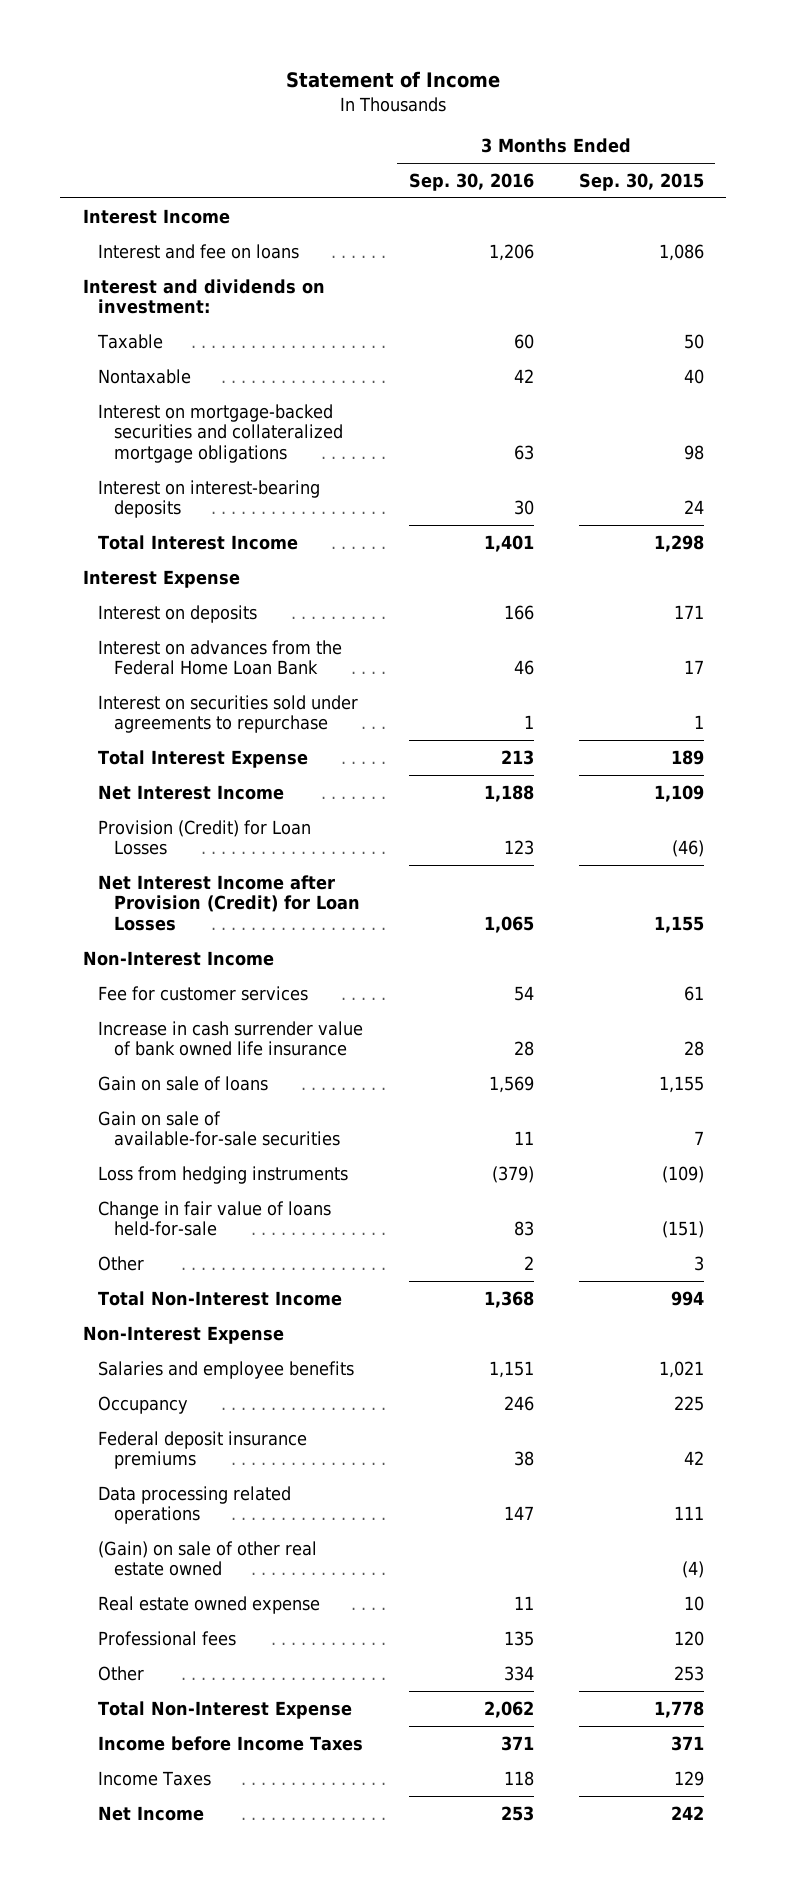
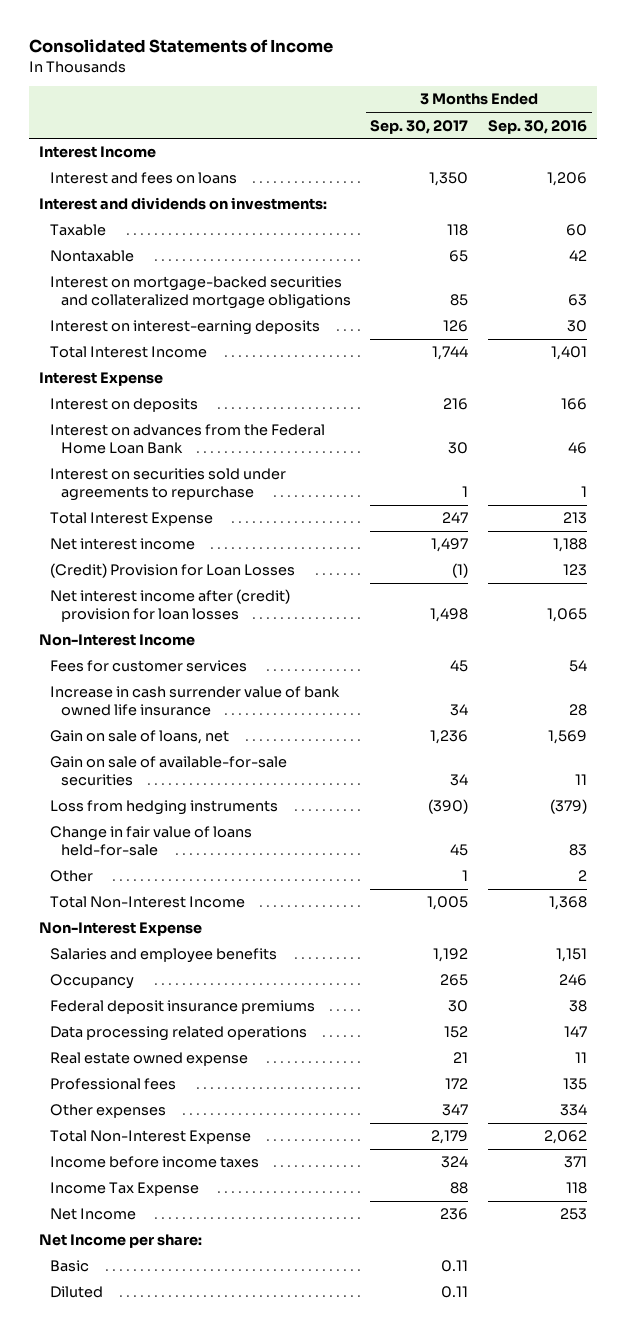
[286,71,501,89] Statement of Income -> [29,38,334,53] Consolidated Statements of Income
[578,172,704,191] Sep. 30, 2015 -> none
none -> [370,119,469,134] Sep. 30, 2017
[98,243,300,259] Interest and fee on loans -> [49,172,237,185] Interest and fees on loans
[82,278,325,315] Interest and dividends on investment: -> [39,197,328,211] Interest and dividends on investments:
[98,479,321,519] Interest on interest-bearing deposits -> [49,320,320,336] Interest on interest-earning deposits
[98,784,285,800] Net Interest Income -> [49,538,195,551] Net interest income
[98,819,312,856] Provision (Credit) for Loan Losses -> [49,563,295,579] (Credit) Provision for Loan Losses
[98,874,360,932] Net Interest Income after Provision (Credit) for Loan Losses -> [49,589,290,623] Net interest income after (credit) provision for loan losses
[98,985,309,1001] Fee for customer services -> [49,660,247,673] Fees for customer services
[98,1075,269,1091] Gain on sale of loans -> [49,730,229,745] Gain on sale of loans, net
[98,1540,318,1577] (Gain) on sale of other real estate owned -> none
[98,1665,145,1681] Other -> [49,1104,166,1119] Other expenses
[98,1735,364,1751] Income before Income Taxes -> [49,1156,259,1169] Income before income taxes
[98,1770,212,1786] Income Taxes -> [49,1182,199,1197] Income Tax Expense
none -> [39,1234,203,1249] Net Income per share:
none -> [49,1260,89,1273] Basic
none -> [49,1286,103,1299] Diluted

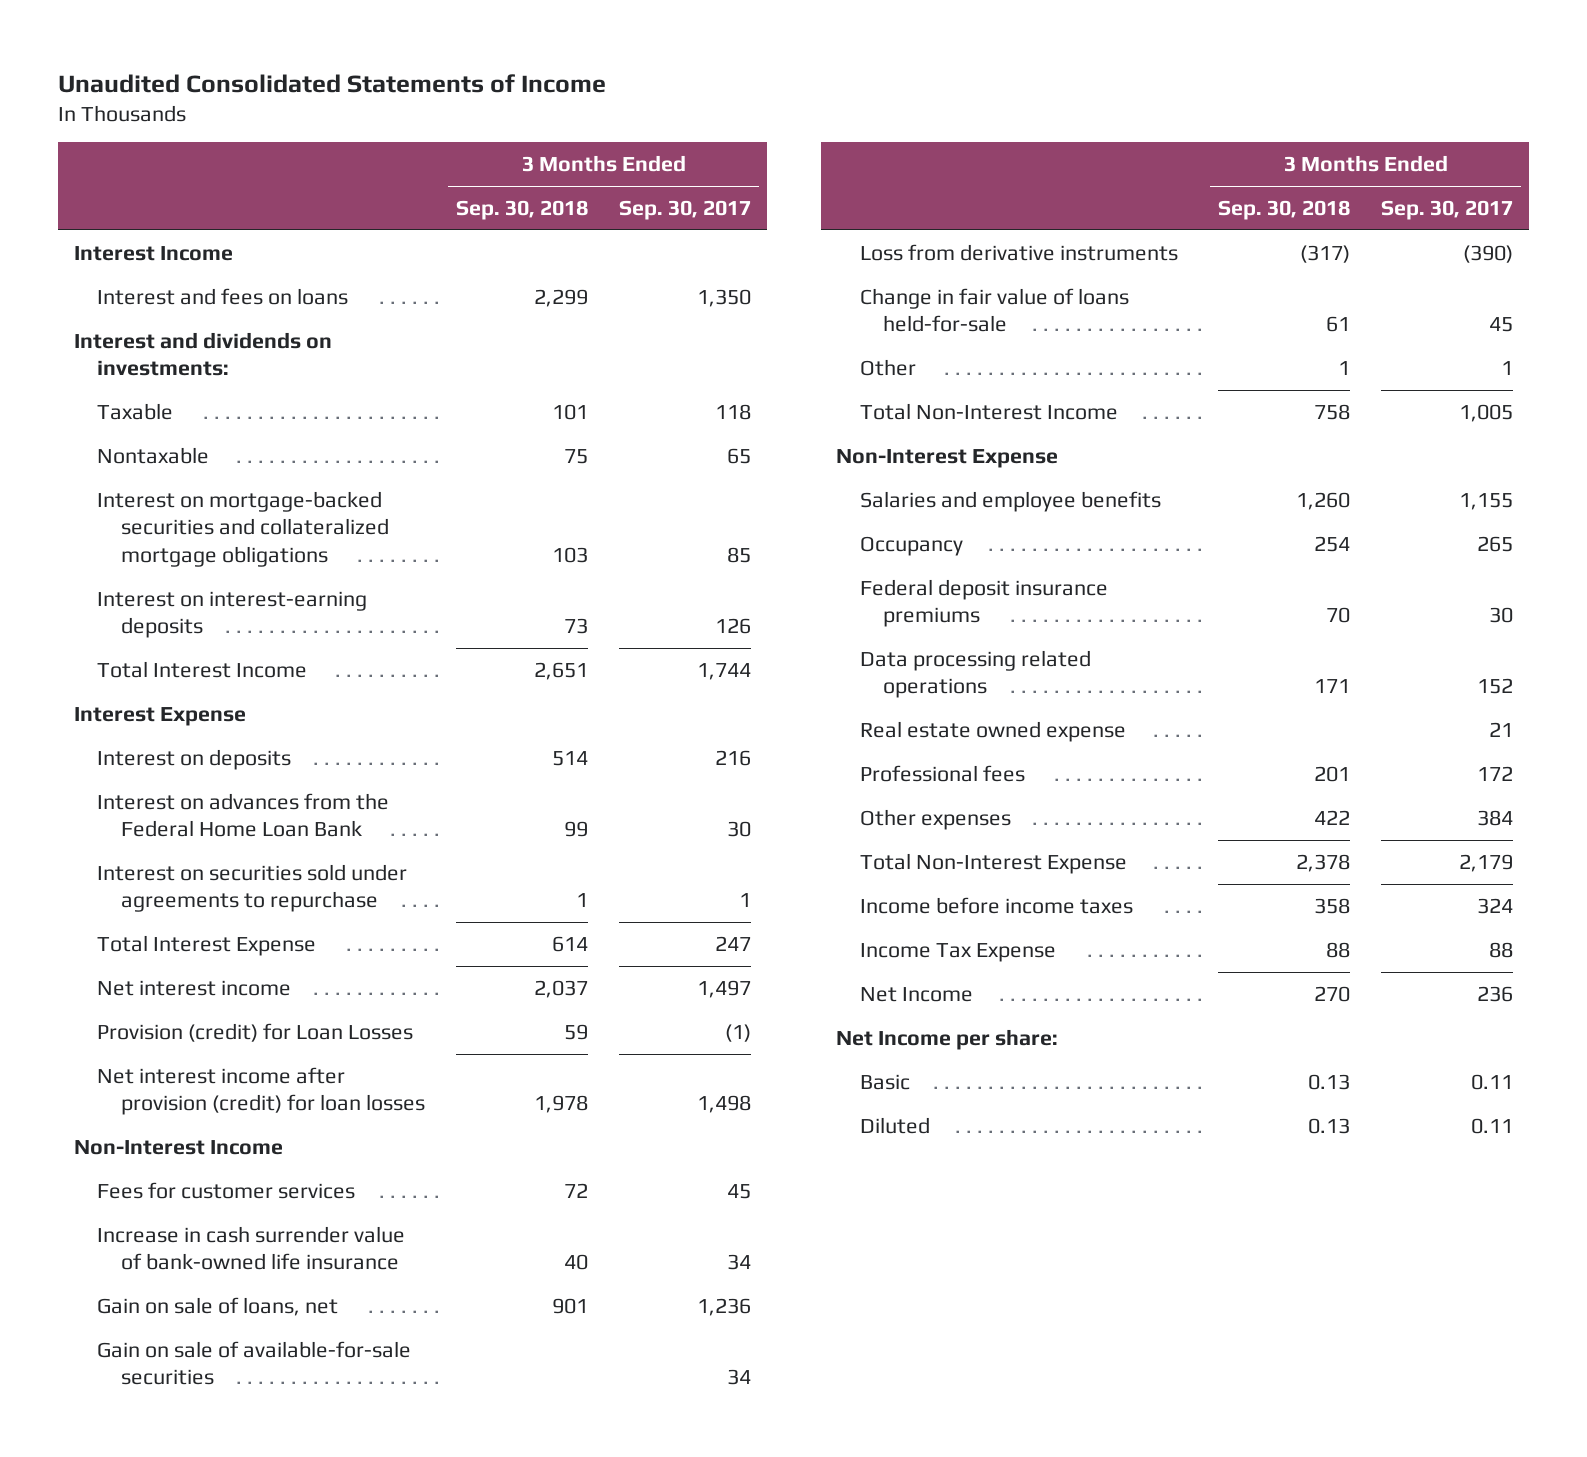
[29,38,334,53] Consolidated Statements of Income -> [58,73,607,93] Unaudited Consolidated Statements of Income
[487,119,587,134] Sep. 30, 2016 -> none
none -> [455,200,588,221] Sep. 30, 2018
[49,563,295,579] (Credit) Provision for Loan Losses -> [97,1022,414,1042] Provision (credit) for Loan Losses
[49,589,290,623] Net interest income after (credit) provision for loan losses -> [97,1066,425,1116] Net interest income after provision (credit) for loan losses
[49,686,340,717] Increase in cash surrender value of bank owned life insurance -> [97,1225,406,1271] Increase in cash surrender value of bank-owned life insurance
[49,800,278,816] Loss from hedging instruments -> [859,243,1178,261] Loss from derivative instruments
[433,948,469,963] 1,192 -> [1459,492,1514,510] 1,155
[442,1104,469,1117] 347 -> [1477,809,1514,826] 384

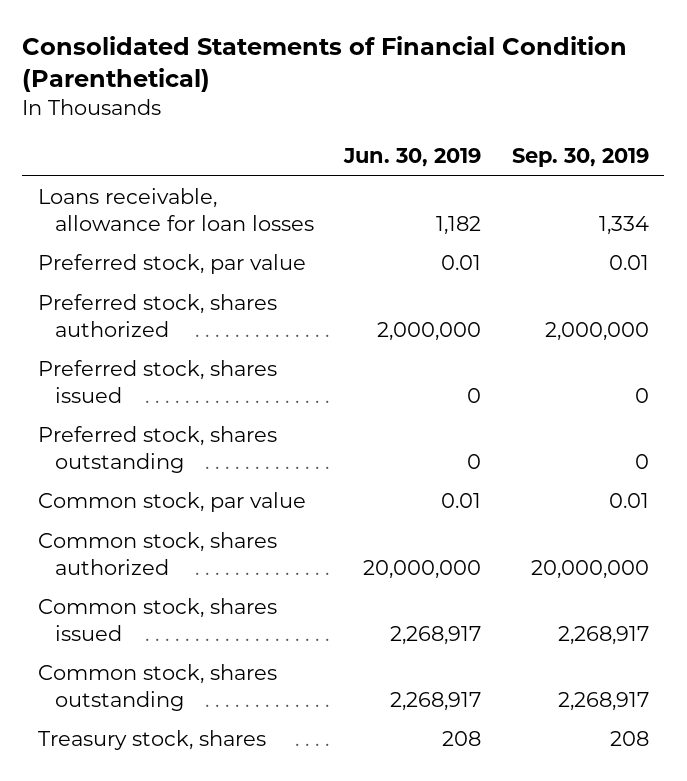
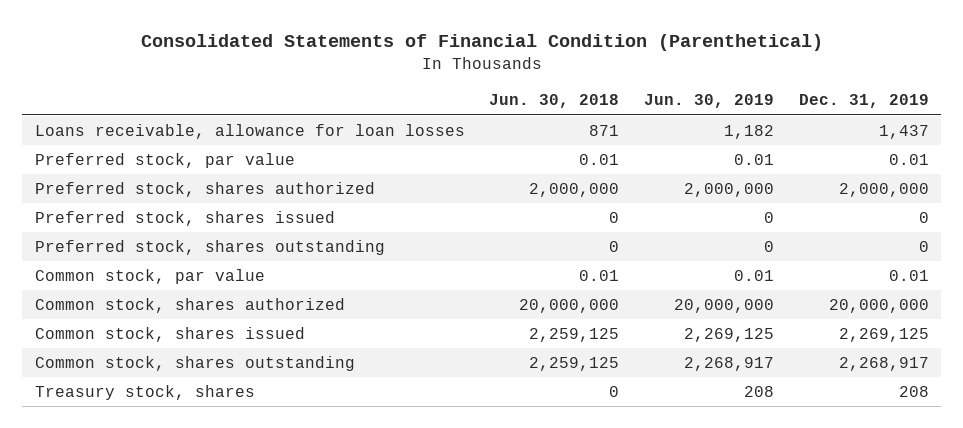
[511,148,649,168] Sep. 30, 2019 -> none
none -> [489,94,620,109] Jun. 30, 2018
none -> [798,94,929,109] Dec. 31, 2019
[390,625,482,645] 2,268,917 -> [683,328,774,343] 2,269,125

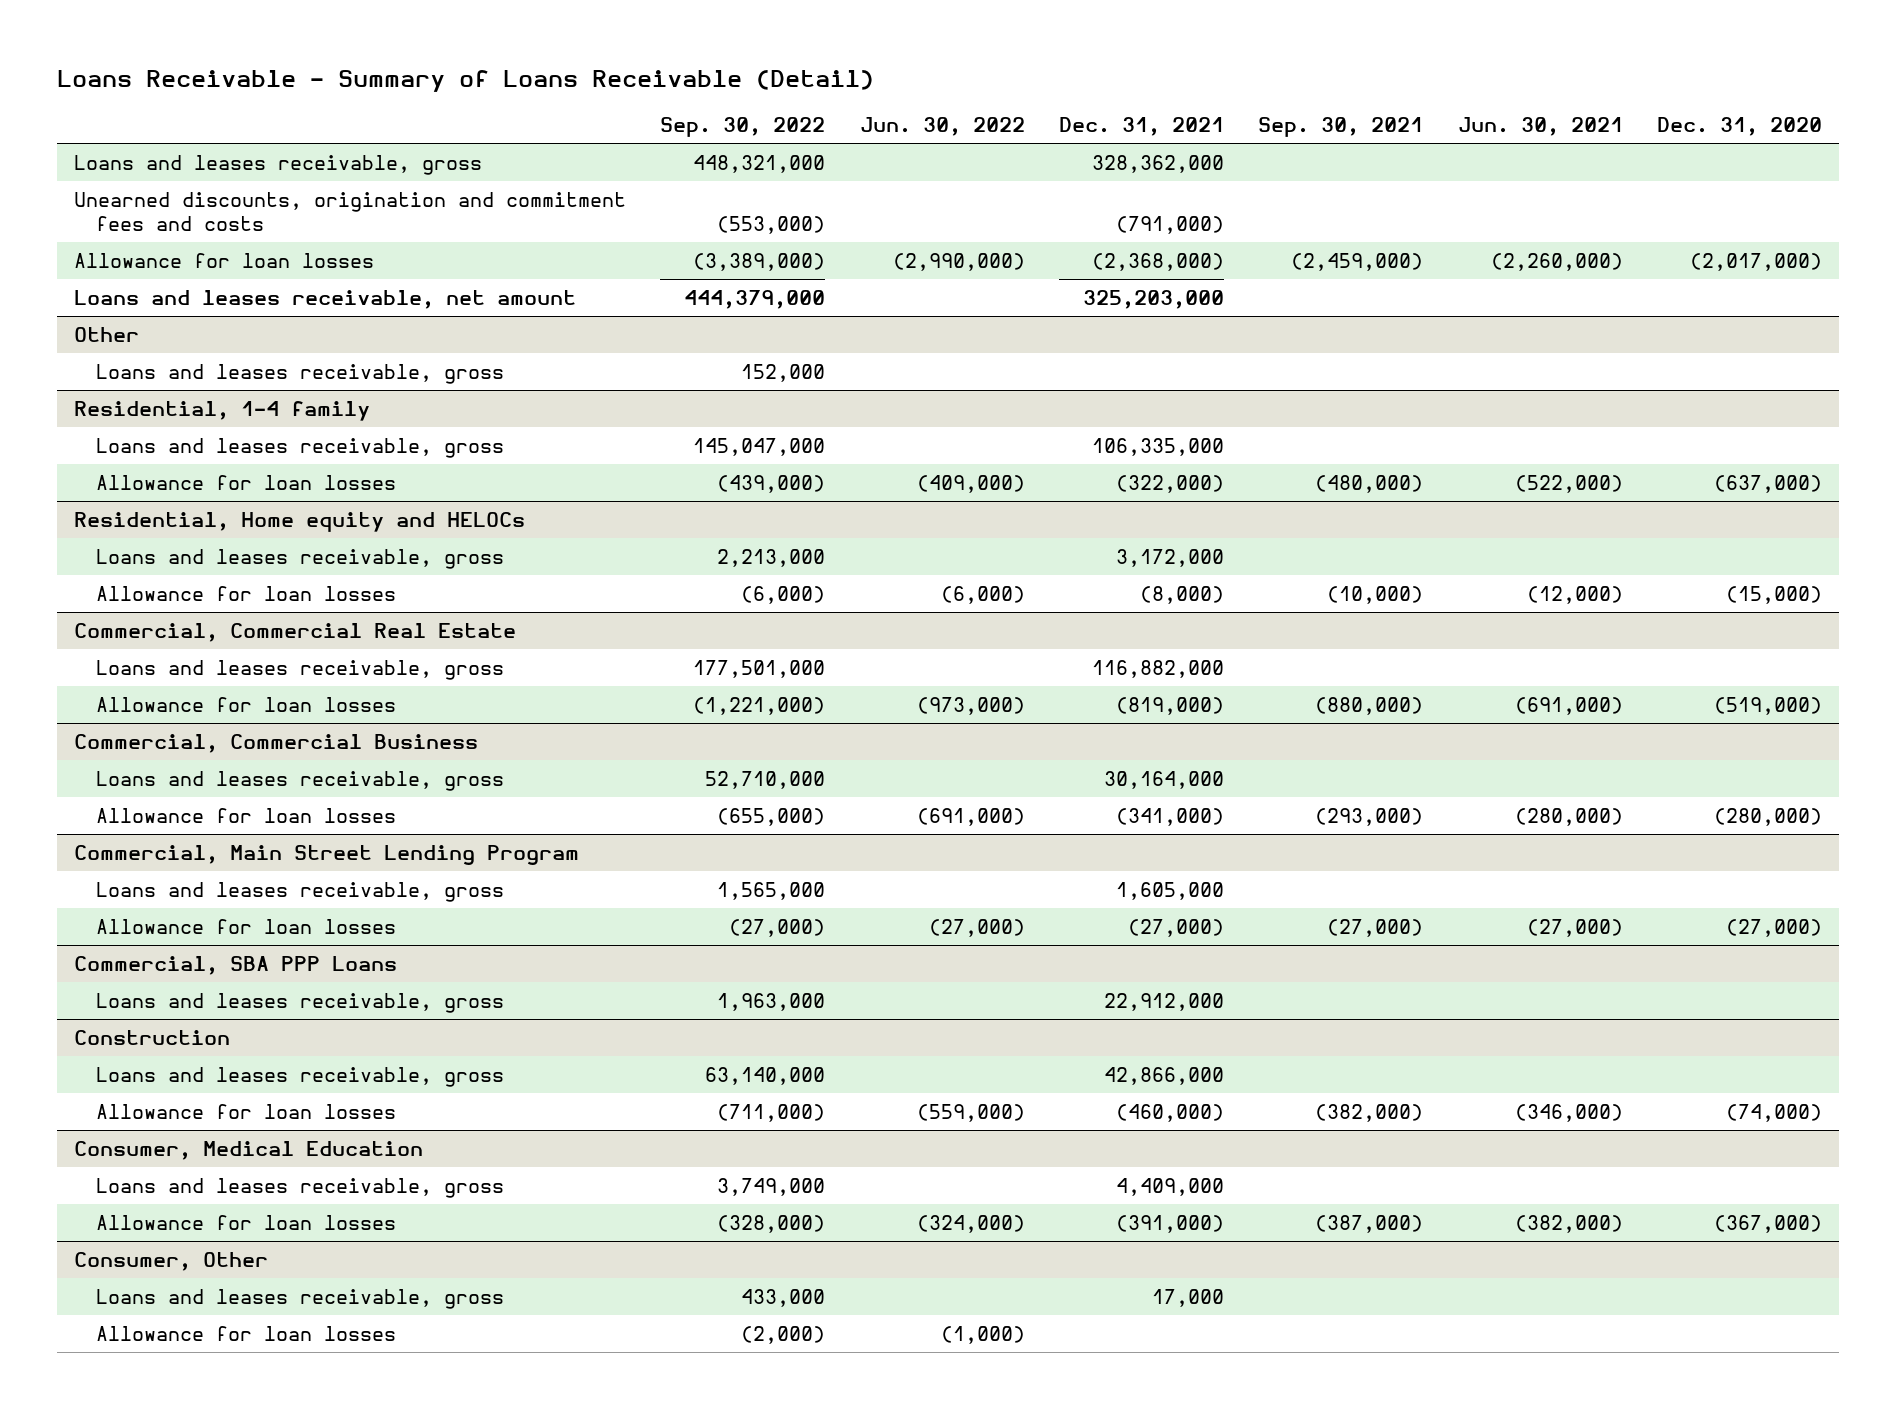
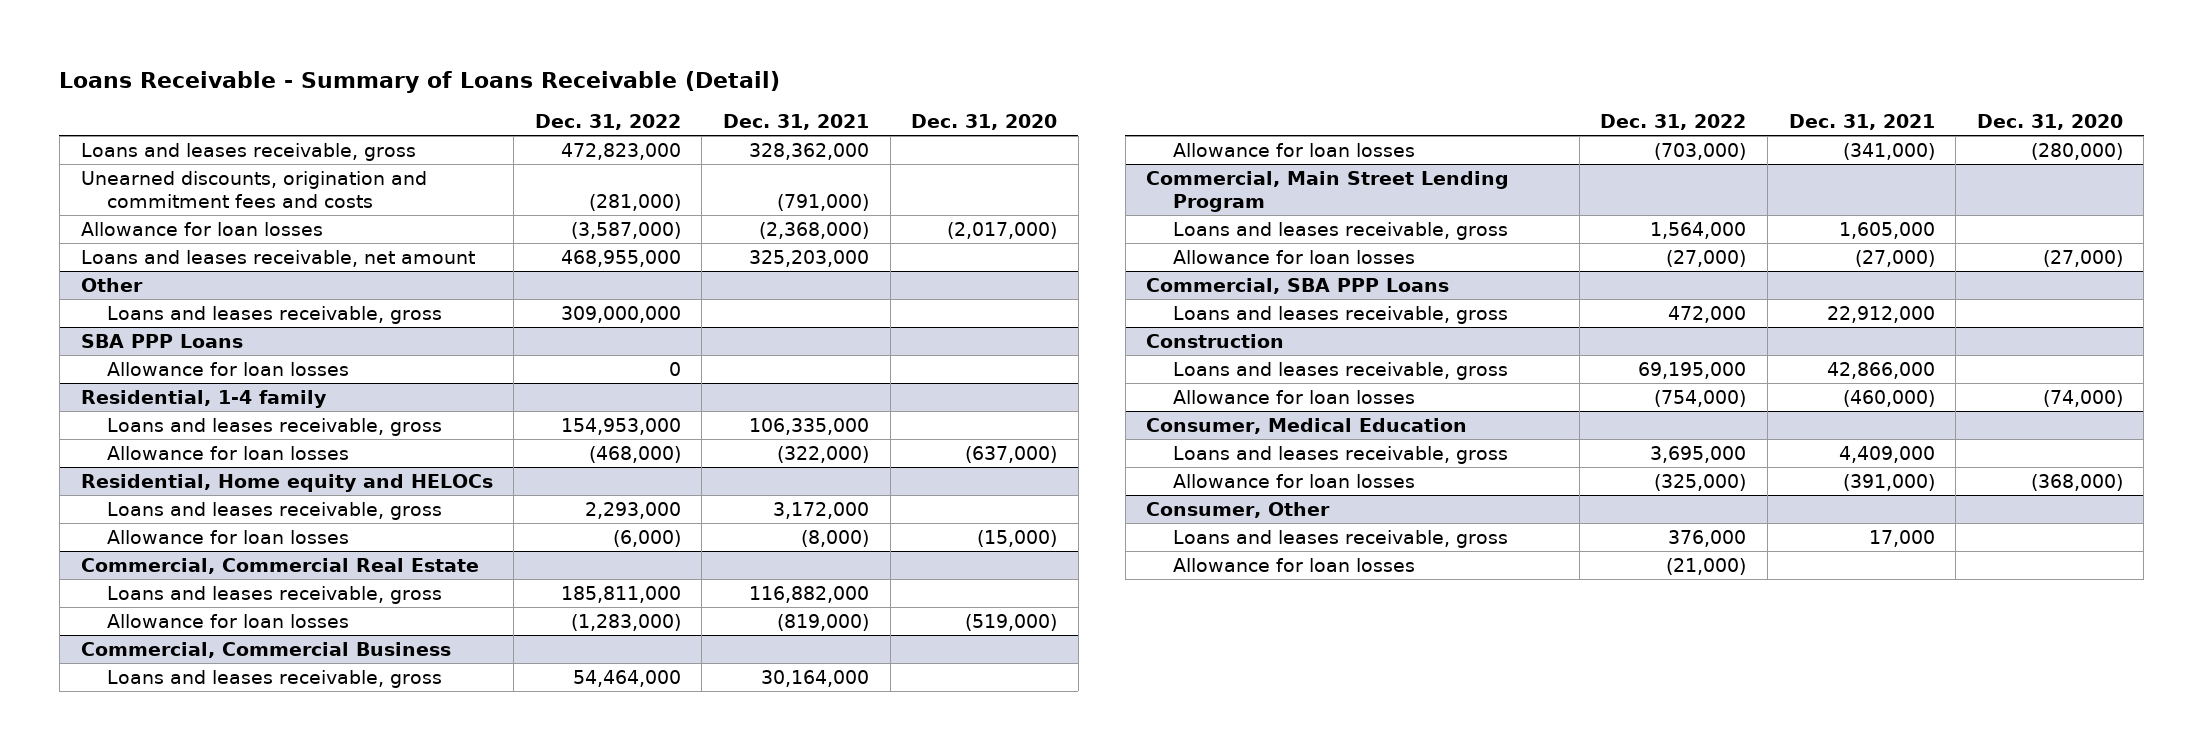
[660,117,826,138] Sep. 30, 2022 -> none
[859,117,1025,137] Jun. 30, 2022 -> none
[1258,117,1424,138] Sep. 30, 2021 -> none
[1457,117,1623,137] Jun. 30, 2021 -> none
none -> [534,114,681,131] Dec. 31, 2022
none -> [80,333,243,348] SBA PPP Loans
none -> [107,361,350,376] Allowance for loan losses
[1714,1214,1823,1233] (367,000) -> [2030,473,2123,491] (368,000)

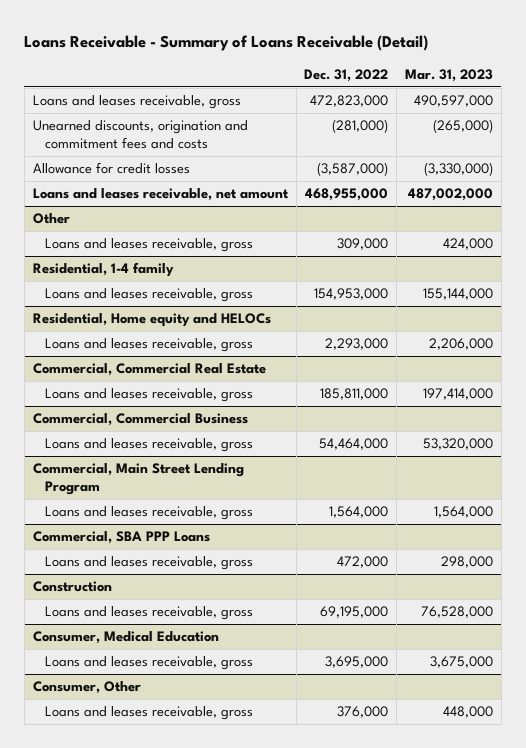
[723,114,870,131] Dec. 31, 2021 -> none
[911,114,1058,131] Dec. 31, 2020 -> none
none -> [405,68,494,82] Mar. 31, 2023
[80,221,323,236] Allowance for loan losses -> [32,162,190,175] Allowance for credit losses
[80,333,243,348] SBA PPP Loans -> none
[107,361,350,376] Allowance for loan losses -> none
[560,305,681,323] 309,000,000 -> [337,238,389,251] 309,000
[107,445,350,460] Allowance for loan losses -> none
[107,529,350,544] Allowance for loan losses -> none
[107,613,350,628] Allowance for loan losses -> none
[1172,142,1415,157] Allowance for loan losses -> none
[1172,249,1415,264] Allowance for loan losses -> none
[1172,389,1415,404] Allowance for loan losses -> none
[1172,473,1415,488] Allowance for loan losses -> none
[1172,557,1415,572] Allowance for loan losses -> none

